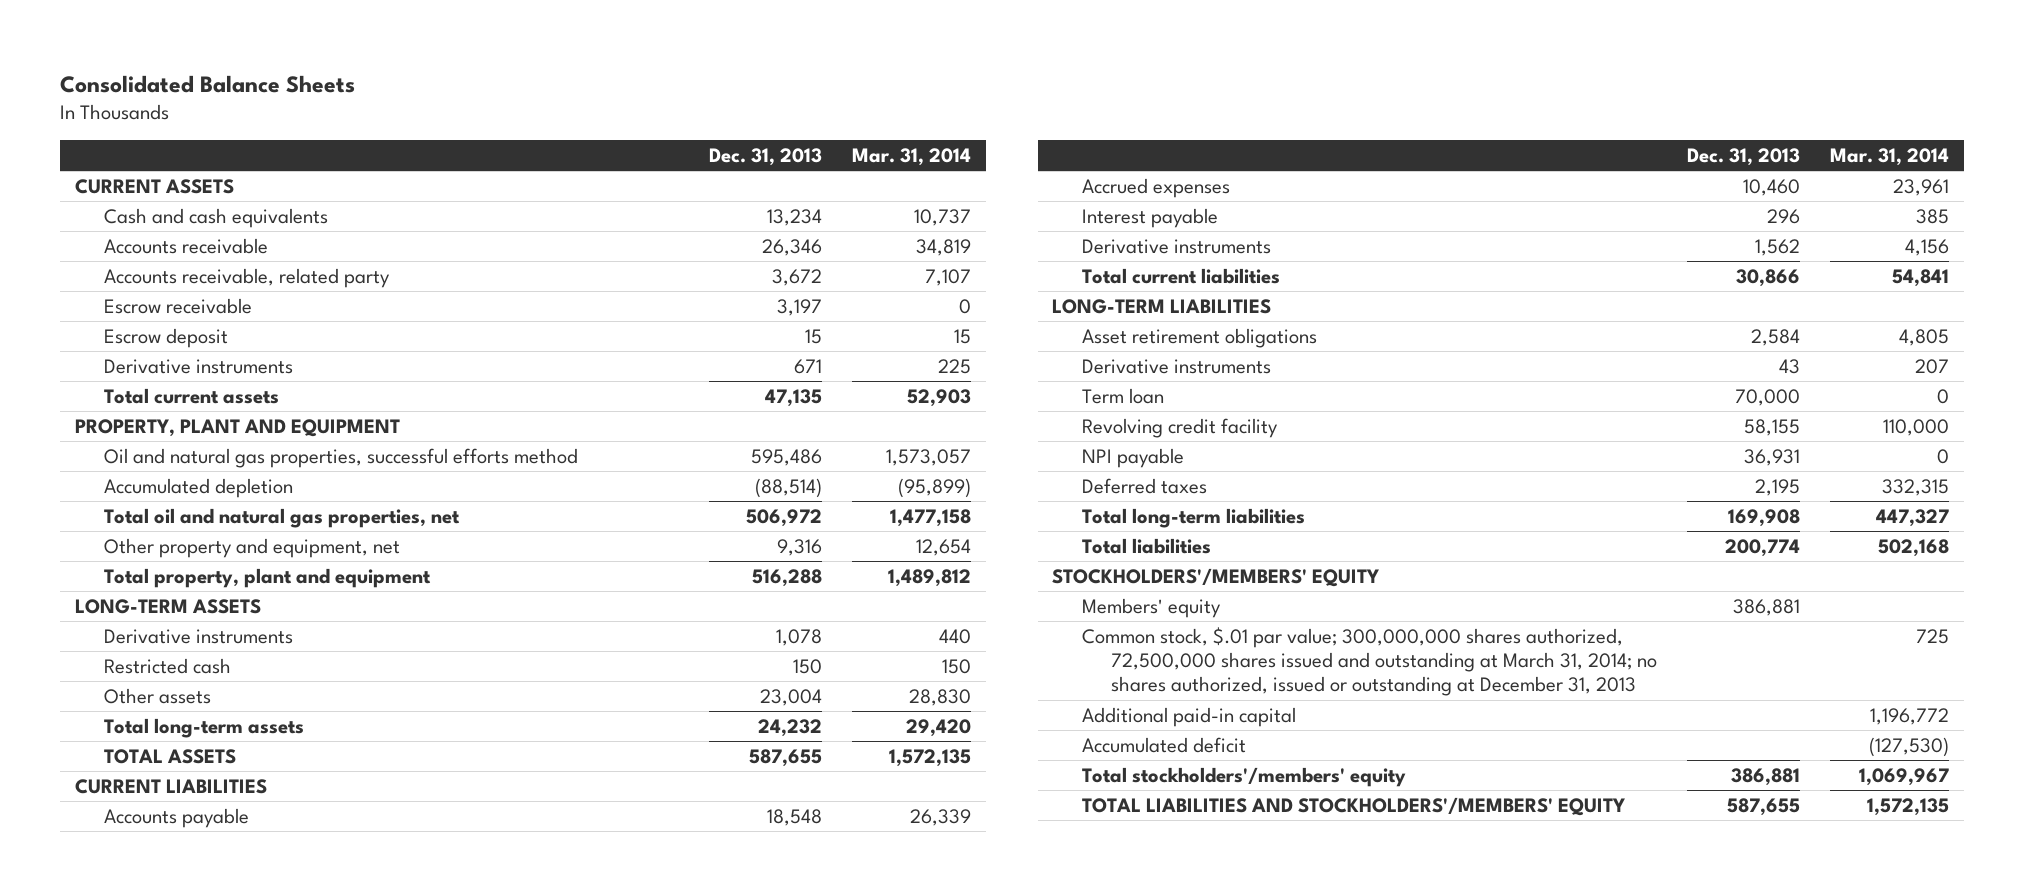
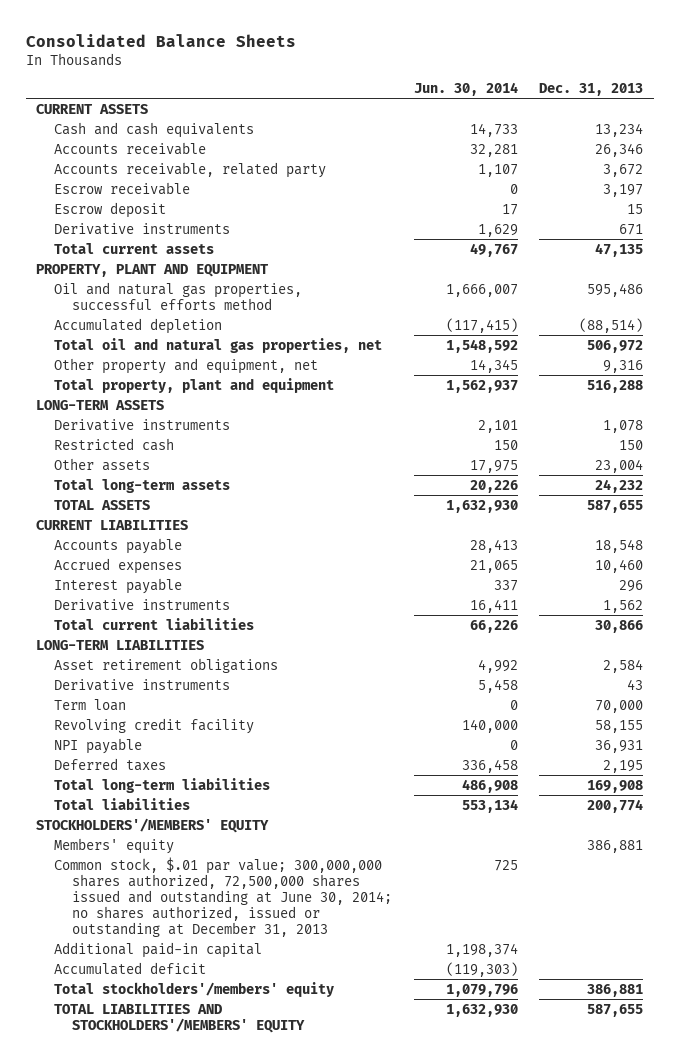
[852,147,972,166] Mar. 31, 2014 -> none
none -> [413,82,518,97] Jun. 30, 2014
[1081,626,1658,697] Common stock, $.01 par value; 300,000,000 shares authorized, 72,500,000 shares issued and outstanding at March 31, 2014; no shares authorized, issued or outstanding at December 31, 2013 -> [54,856,393,937] Common stock, $.01 par value; 300,000,000 shares authorized, 72,500,000 shares issued and outstanding at June 30, 2014; no shares authorized, issued or outstanding at December 31, 2013

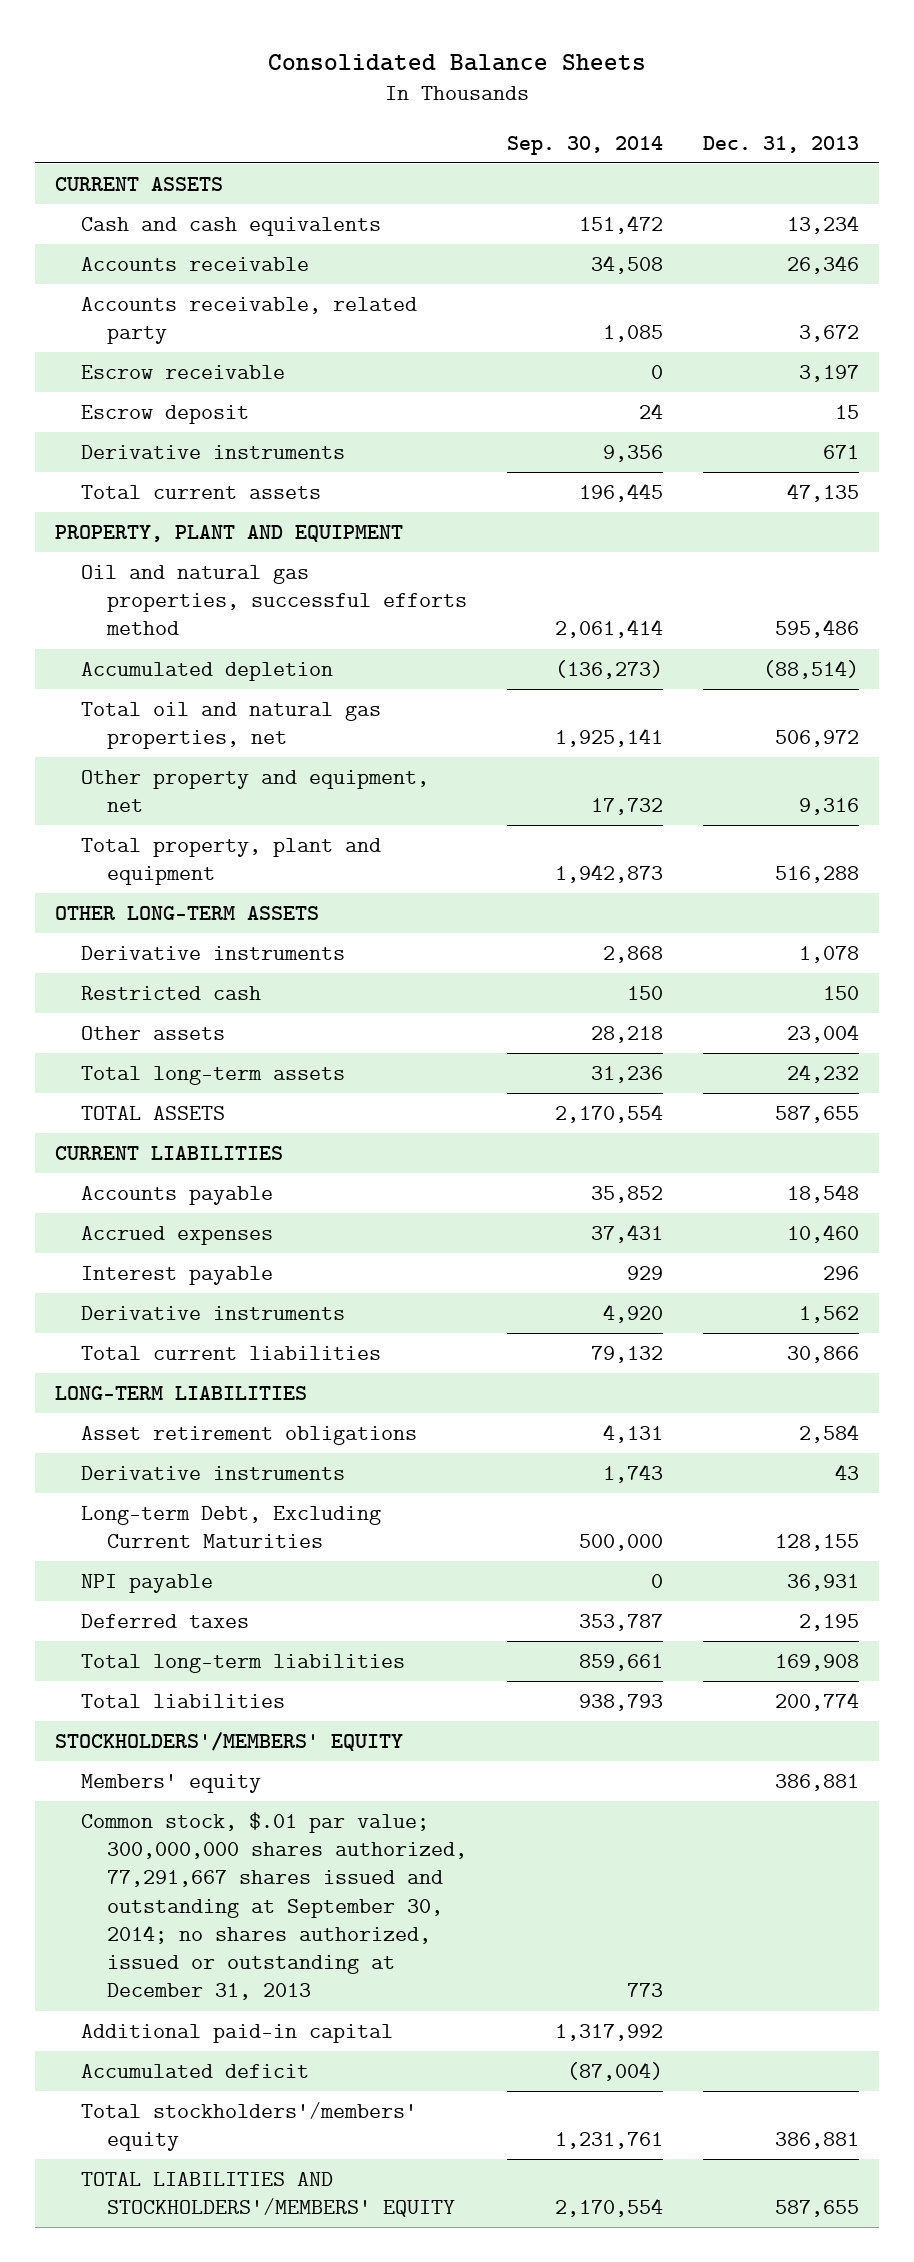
[413,82,518,97] Jun. 30, 2014 -> none
none -> [507,135,664,155] Sep. 30, 2014
[36,399,165,410] LONG-TERM ASSETS -> [55,905,320,920] OTHER LONG-TERM ASSETS
[54,698,127,711] Term loan -> none
[54,717,255,734] Revolving credit facility -> none
none -> [81,1505,382,1549] Long-term Debt, Excluding Current Maturities
[54,856,393,937] Common stock, $.01 par value; 300,000,000 shares authorized, 72,500,000 shares issued and outstanding at June 30, 2014; no shares authorized, issued or outstanding at December 31, 2013 -> [81,1811,468,2001] Common stock, $.01 par value; 300,000,000 shares authorized, 77,291,667 shares issued and outstanding at September 30, 2014; no shares authorized, issued or outstanding at December 31, 2013

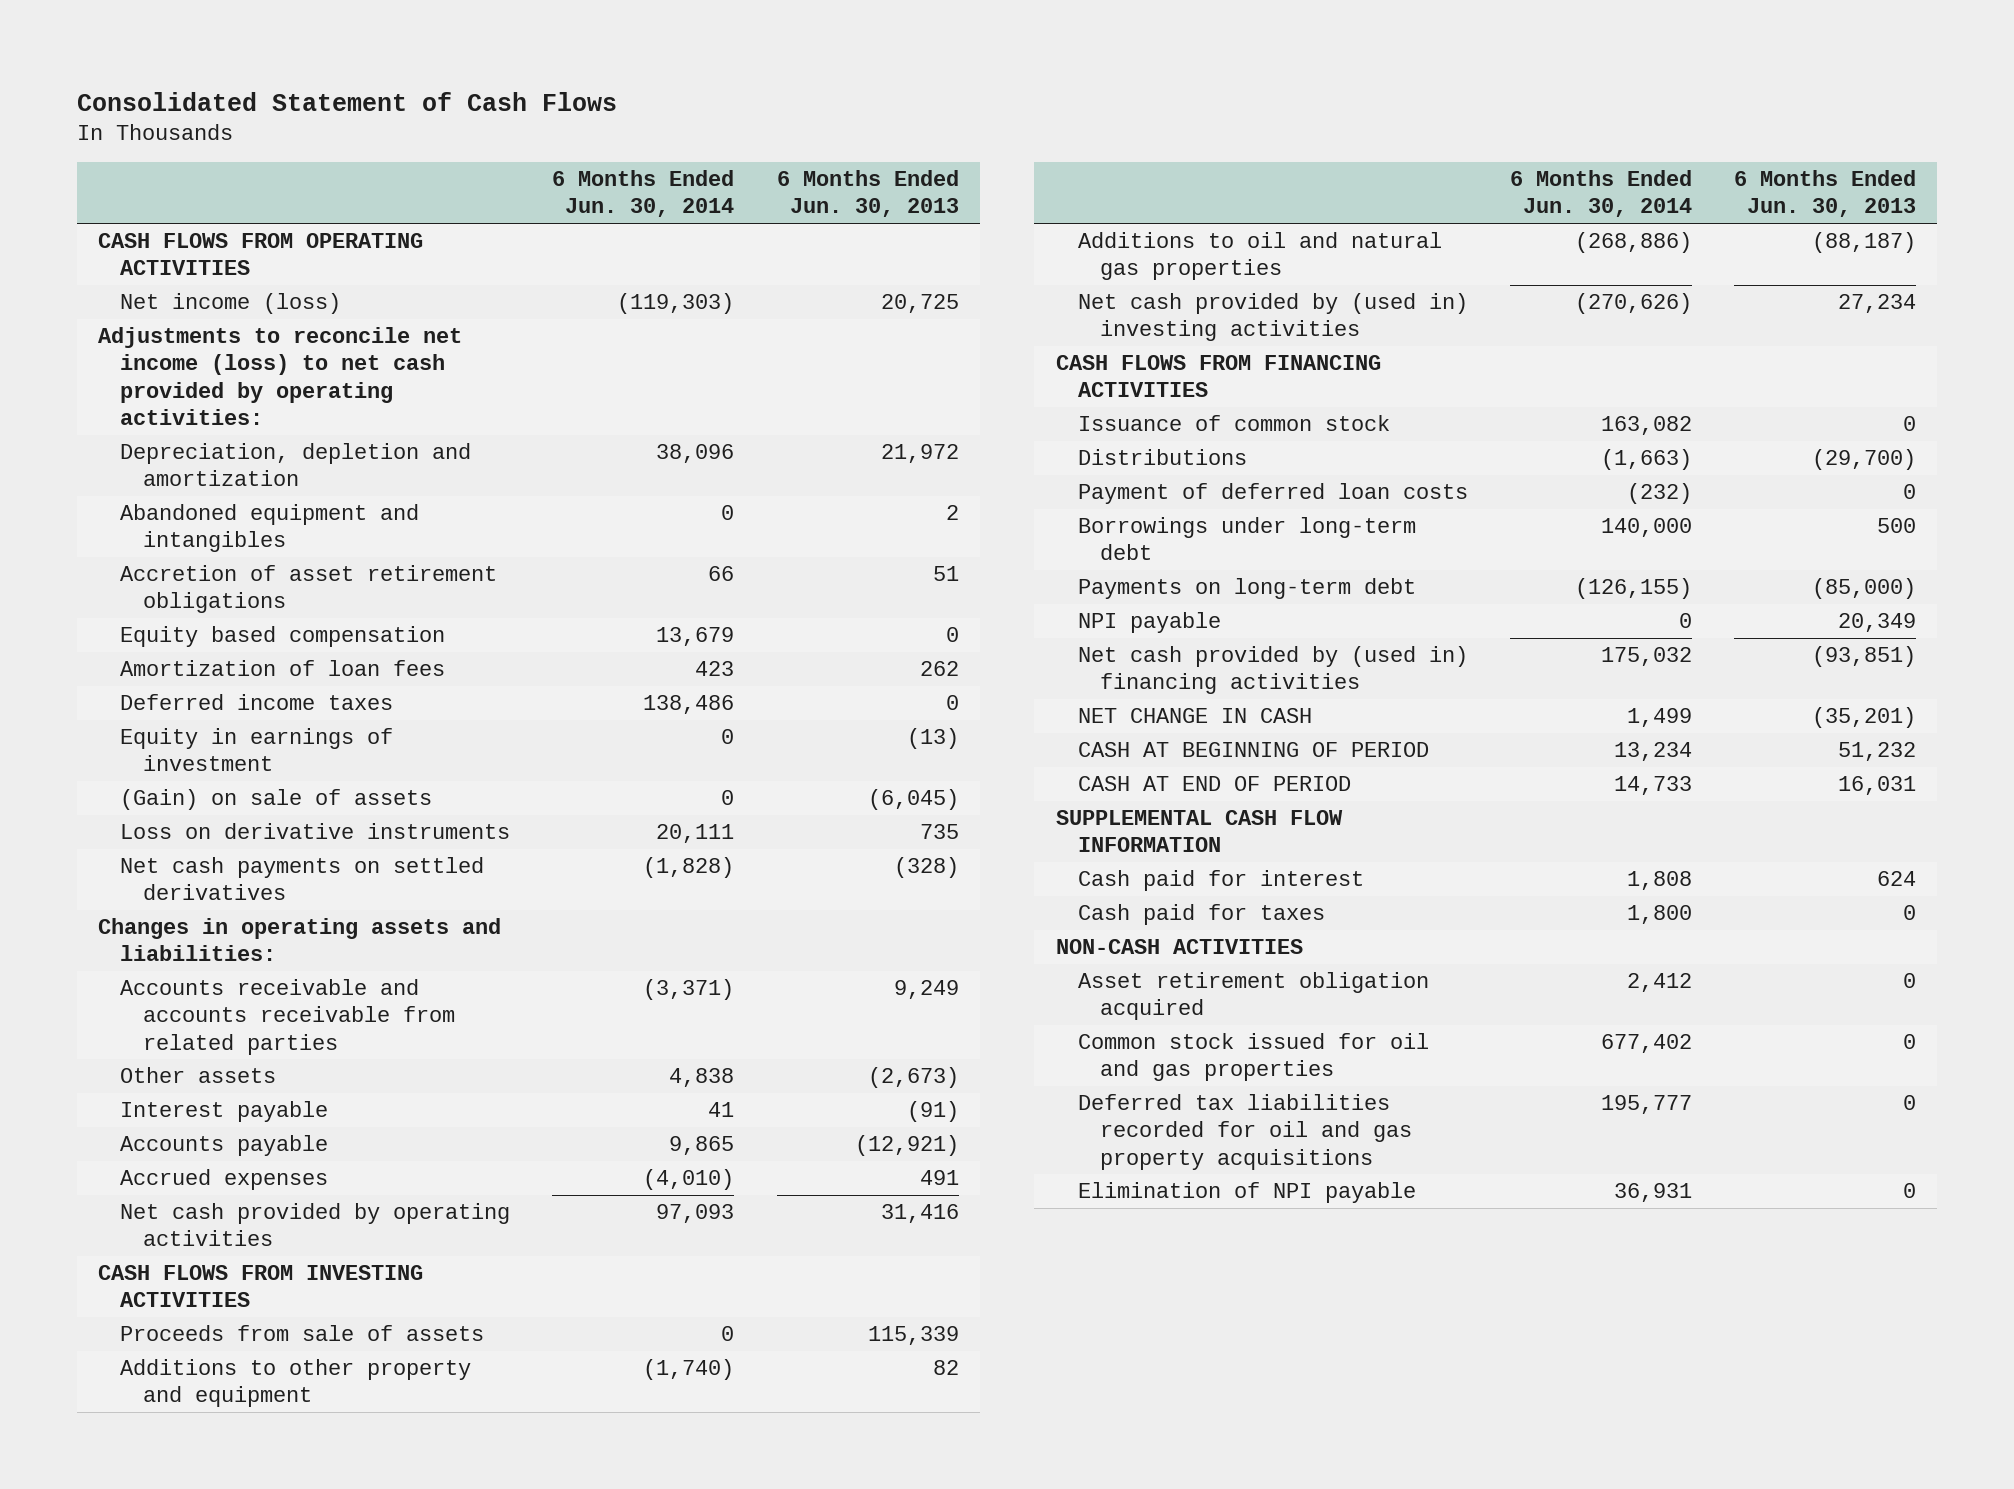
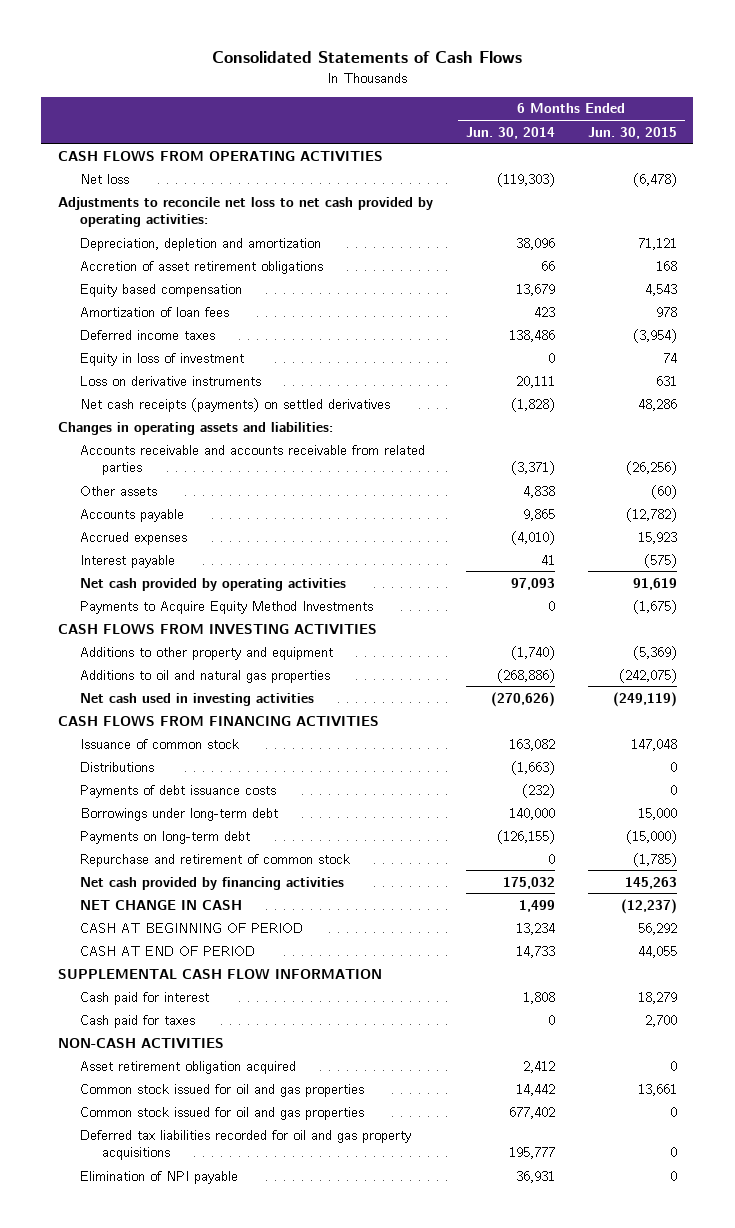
[76,91,617,111] Consolidated Statement of Cash Flows -> [212,51,523,64] Consolidated Statements of Cash Flows
[776,170,959,218] 6 Months Ended Jun. 30, 2013 -> none
none -> [587,126,677,139] Jun. 30, 2015
[120,293,342,315] Net income (loss) -> [79,173,129,184] Net loss
[97,327,462,425] Adjustments to reconcile net income (loss) to net cash provided by operating activities: -> [57,196,433,227] Adjustments to reconcile net loss to net cash provided by operating activities:
[120,504,420,553] Abandoned equipment and intangibles -> none
[120,789,433,811] (Gain) on sale of assets -> none
[120,728,394,772] Equity in earnings of investment -> [79,352,244,366] Equity in loss of investment
[120,857,485,901] Net cash payments on settled derivatives -> [79,397,390,412] Net cash receipts (payments) on settled derivatives
[120,1101,329,1123] Interest payable -> [79,554,175,568] Interest payable
none -> [79,600,373,614] Payments to Acquire Equity Method Investments
[120,1325,485,1342] Proceeds from sale of assets -> none
[1077,293,1468,342] Net cash provided by (used in) investing activities -> [79,692,314,706] Net cash used in investing activities
[1077,483,1468,505] Payment of deferred loan costs -> [79,784,276,798] Payments of debt issuance costs
[1077,612,1221,634] NPI payable -> none
none -> [79,853,350,867] Repurchase and retirement of common stock
[1077,646,1468,695] Net cash provided by (used in) financing activities -> [79,876,344,890] Net cash provided by financing activities
[1627,905,1693,925] 1,800 -> [547,1014,555,1025] 0
none -> [79,1083,364,1097] Common stock issued for oil and gas properties

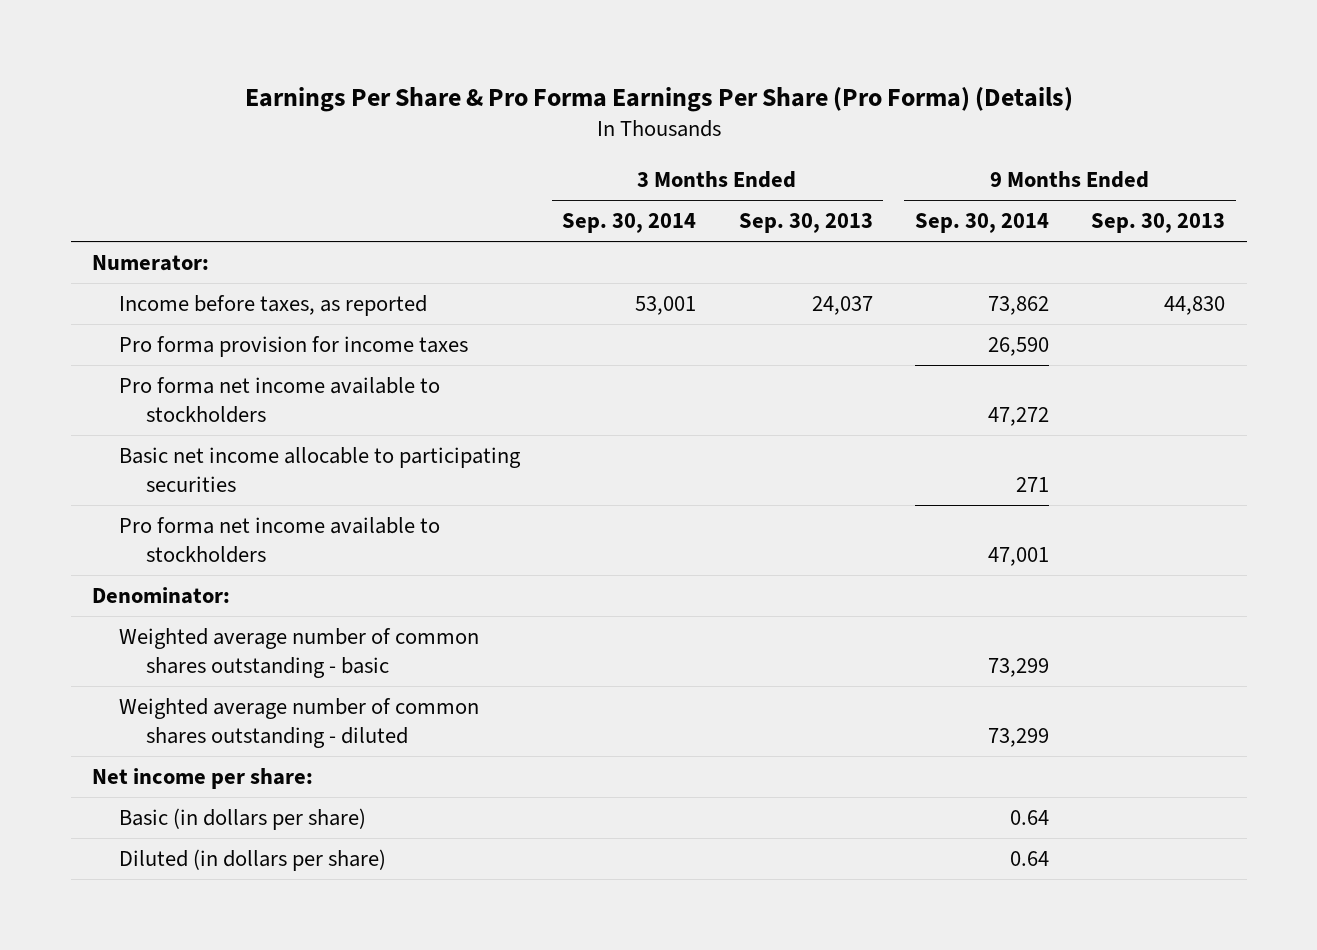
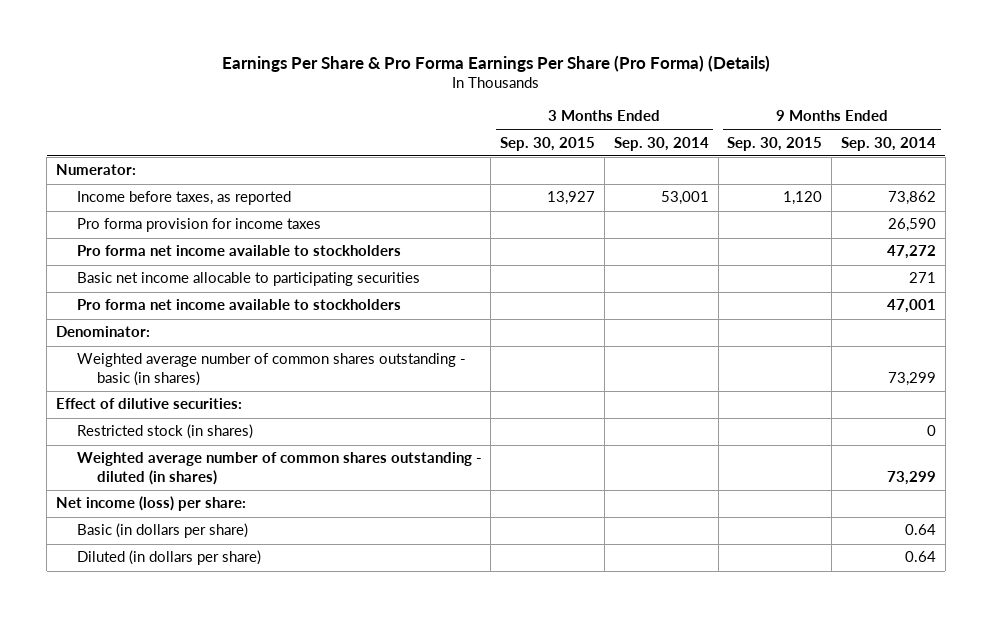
[738,213,873,234] Sep. 30, 2013 -> none
[1091,213,1226,234] Sep. 30, 2013 -> none
none -> [500,136,596,151] Sep. 30, 2015
none -> [727,136,823,151] Sep. 30, 2015
[118,628,479,679] Weighted average number of common shares outstanding - basic -> [76,353,466,386] Weighted average number of common shares outstanding - basic (in shares)
none -> [55,398,242,410] Effect of dilutive securities:
none -> [76,424,253,440] Restricted stock (in shares)
[118,698,479,749] Weighted average number of common shares outstanding - diluted -> [76,452,482,485] Weighted average number of common shares outstanding - diluted (in shares)
[91,768,313,790] Net income per share: -> [55,496,246,512] Net income (loss) per share:

